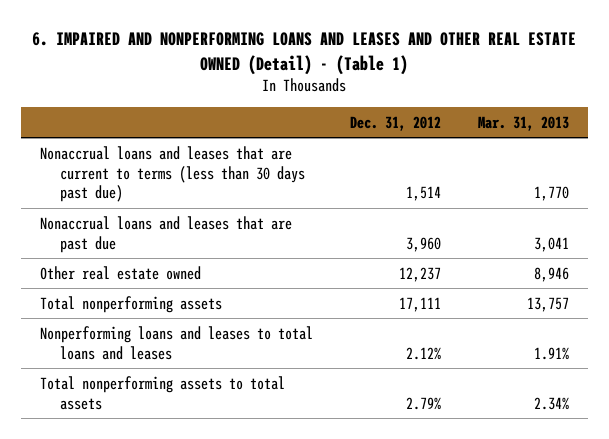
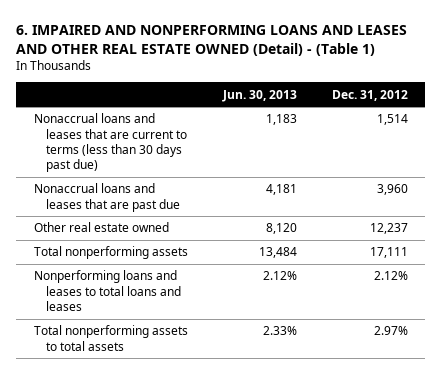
[478,115,570,131] Mar. 31, 2013 -> none
none -> [221,89,297,102] Jun. 30, 2013
[405,396,441,410] 2.79% -> [373,326,408,336] 2.97%

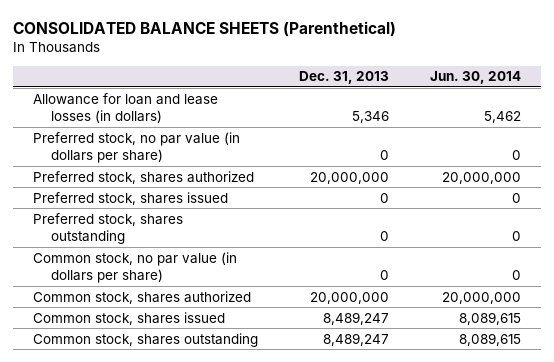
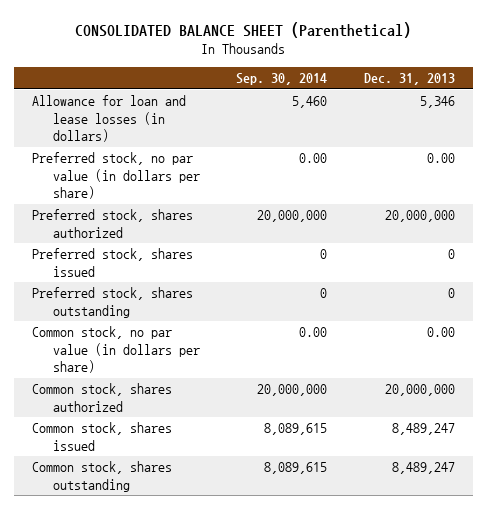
[12,20,396,37] CONSOLIDATED BALANCE SHEETS (Parenthetical) -> [75,21,412,38] CONSOLIDATED BALANCE SHEET (Parenthetical)
[429,71,521,85] Jun. 30, 2014 -> none
none -> [236,73,328,86] Sep. 30, 2014
[379,150,389,161] 0 -> [426,153,455,164] 0.00
[379,270,389,281] 0 -> [426,327,455,338] 0.00

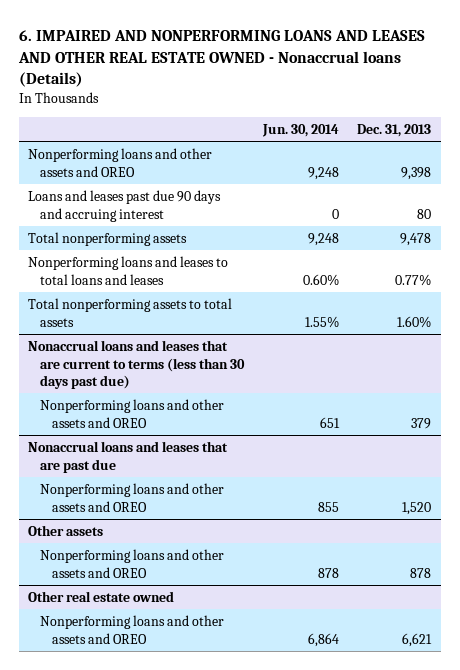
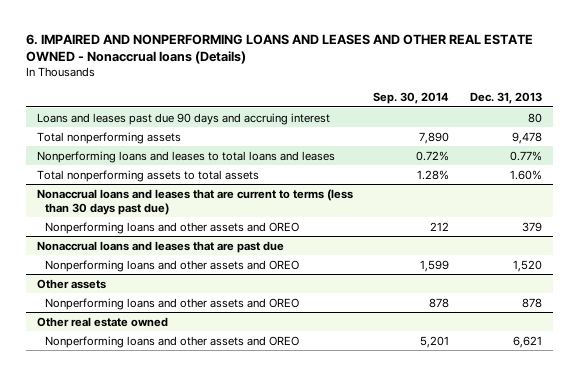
[261,124,339,138] Jun. 30, 2014 -> none
none -> [373,92,450,105] Sep. 30, 2014
[28,147,213,177] Nonperforming loans and other assets and OREO -> none

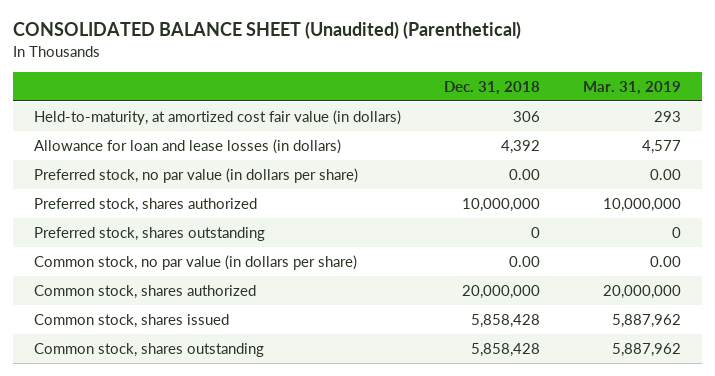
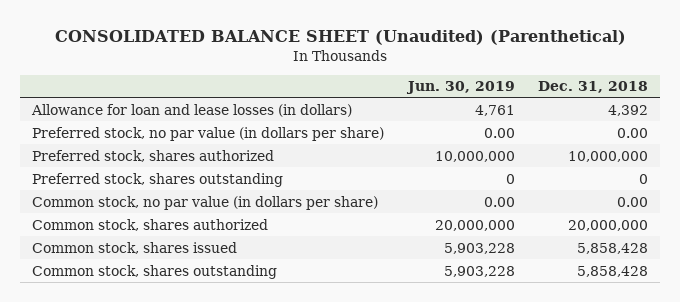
[582,80,681,95] Mar. 31, 2019 -> none
none -> [405,81,515,95] Jun. 30, 2019
[34,109,402,125] Held-to-maturity, at amortized cost fair value (in dollars) -> none

